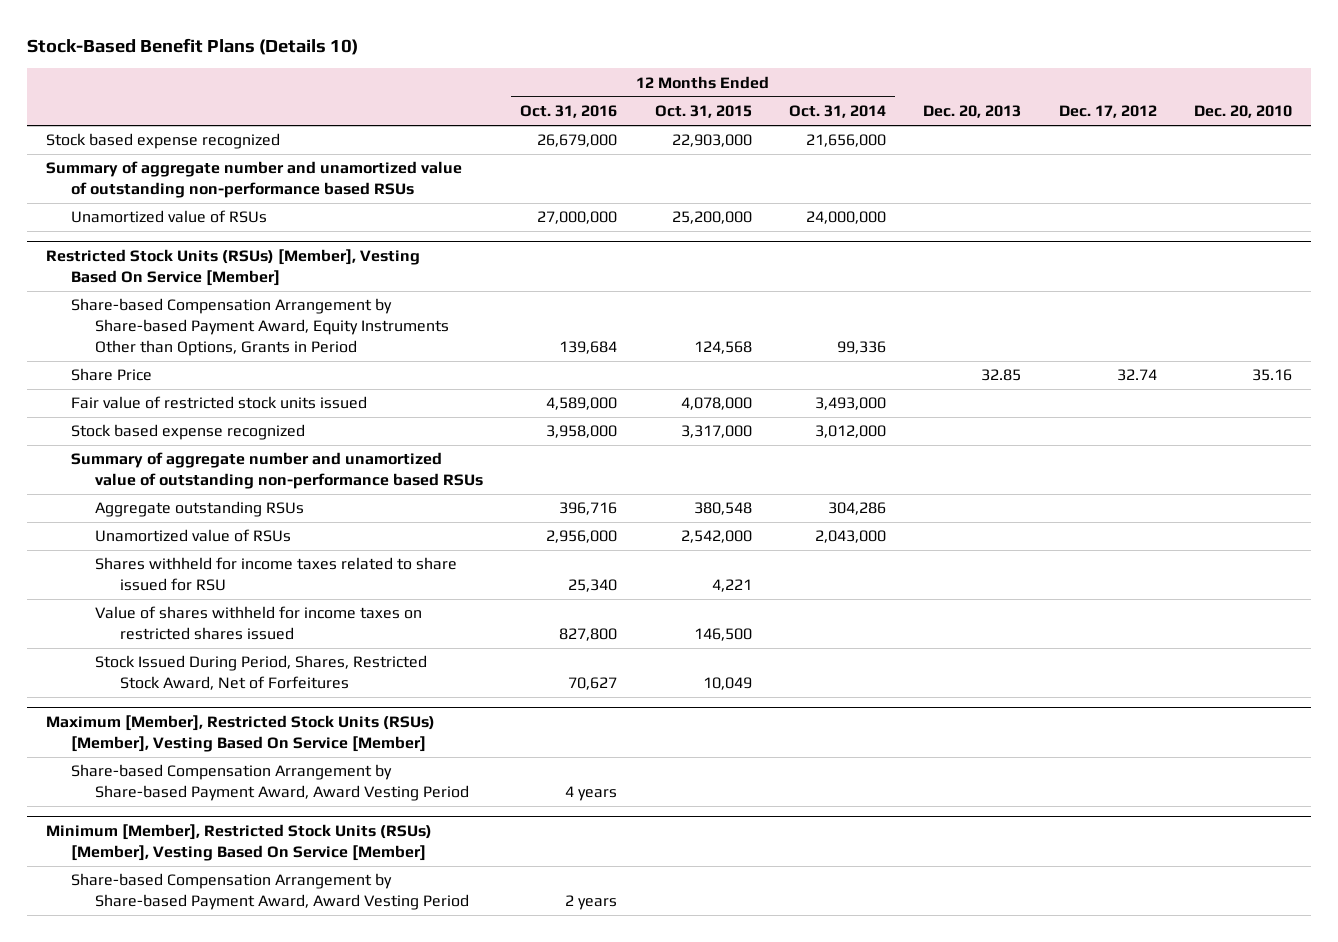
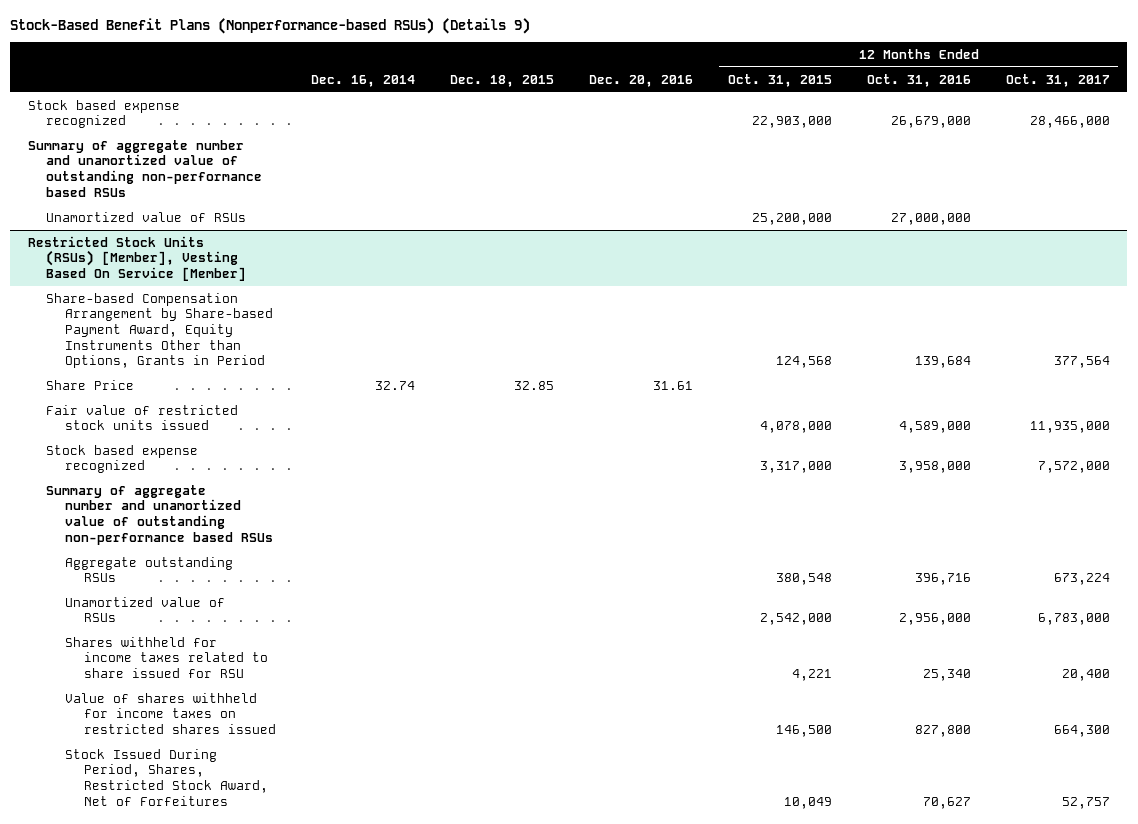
[27,38,359,56] Stock-Based Benefit Plans (Details 10) -> [10,17,531,34] Stock-Based Benefit Plans (Nonperformance-based RSUs) (Details 9)
[789,105,887,119] Oct. 31, 2014 -> none
[923,105,1022,119] Dec. 20, 2013 -> none
[1058,105,1157,119] Dec. 17, 2012 -> none
[1194,105,1293,119] Dec. 20, 2010 -> none
none -> [310,74,415,87] Dec. 16, 2014
none -> [449,74,554,87] Dec. 18, 2015
none -> [588,74,693,87] Dec. 20, 2016
none -> [1005,73,1110,87] Oct. 31, 2017
[45,714,435,752] Maximum [Member], Restricted Stock Units (RSUs) [Member], Vesting Based On Service [Member] -> none
[70,764,470,802] Share-based Compensation Arrangement by Share-based Payment Award, Award Vesting Period -> none
[45,823,432,861] Minimum [Member], Restricted Stock Units (RSUs) [Member], Vesting Based On Service [Member] -> none
[70,873,470,911] Share-based Compensation Arrangement by Share-based Payment Award, Award Vesting Period -> none

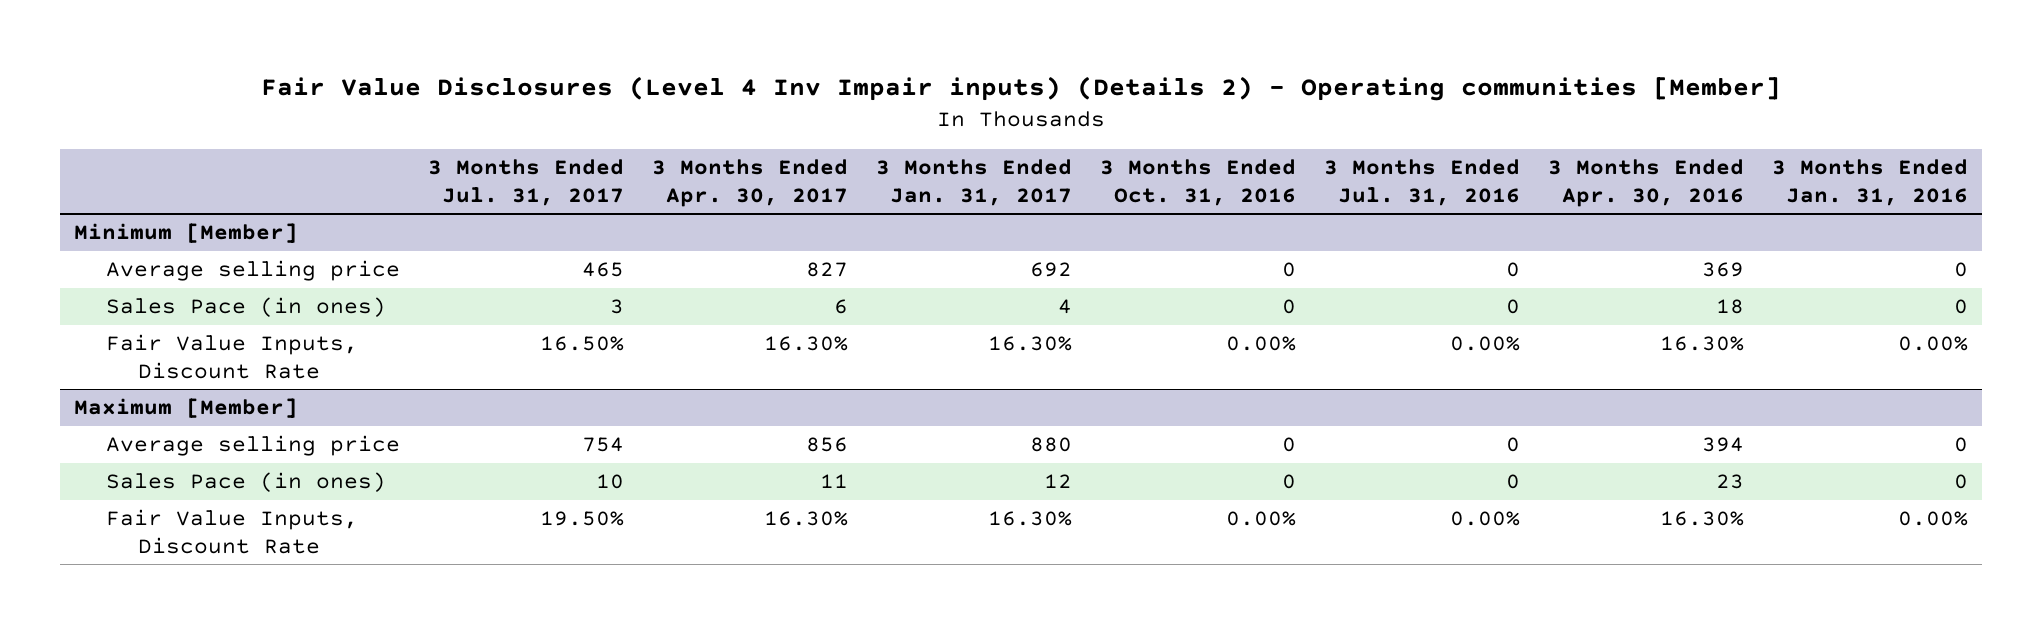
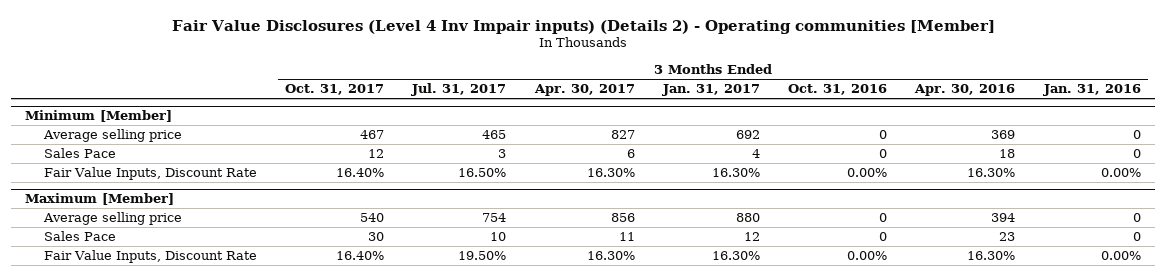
[1323,159,1520,206] 3 Months Ended Jul. 31, 2016 -> none
none -> [285,84,385,96] Oct. 31, 2017
[106,297,387,318] Sales Pace (in ones) -> [44,148,117,159] Sales Pace
[106,472,387,493] Sales Pace (in ones) -> [44,231,117,242] Sales Pace

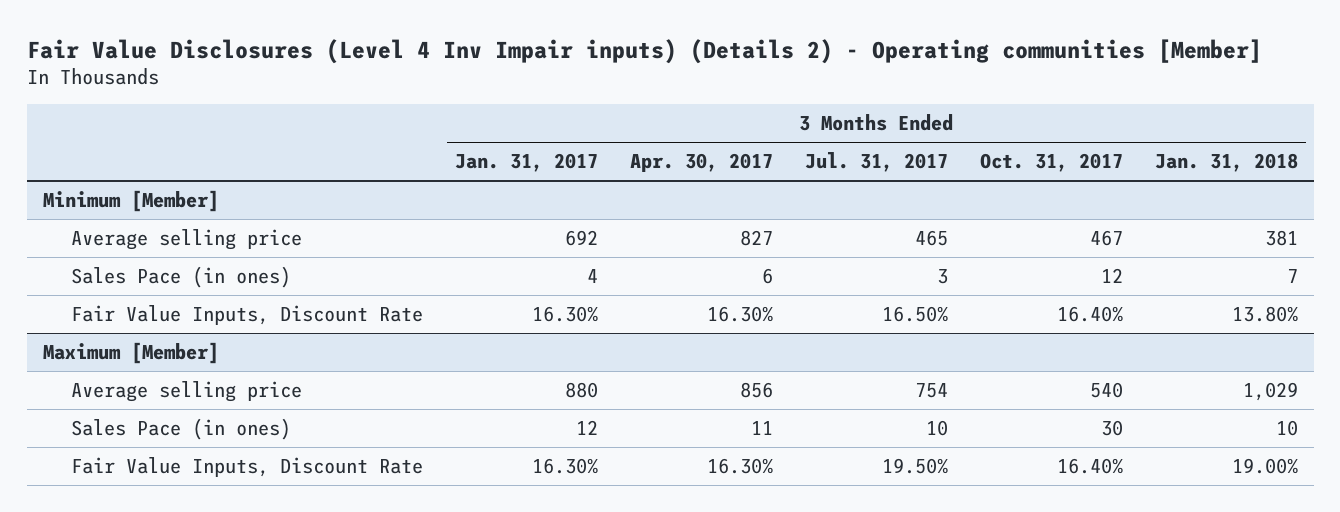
[788,84,888,96] Oct. 31, 2016 -> none
[914,84,1016,97] Apr. 30, 2016 -> none
[1042,84,1141,97] Jan. 31, 2016 -> none
none -> [1154,153,1298,173] Jan. 31, 2018
[44,148,117,159] Sales Pace -> [71,266,292,289] Sales Pace (in ones)
[44,231,117,242] Sales Pace -> [71,418,292,441] Sales Pace (in ones)

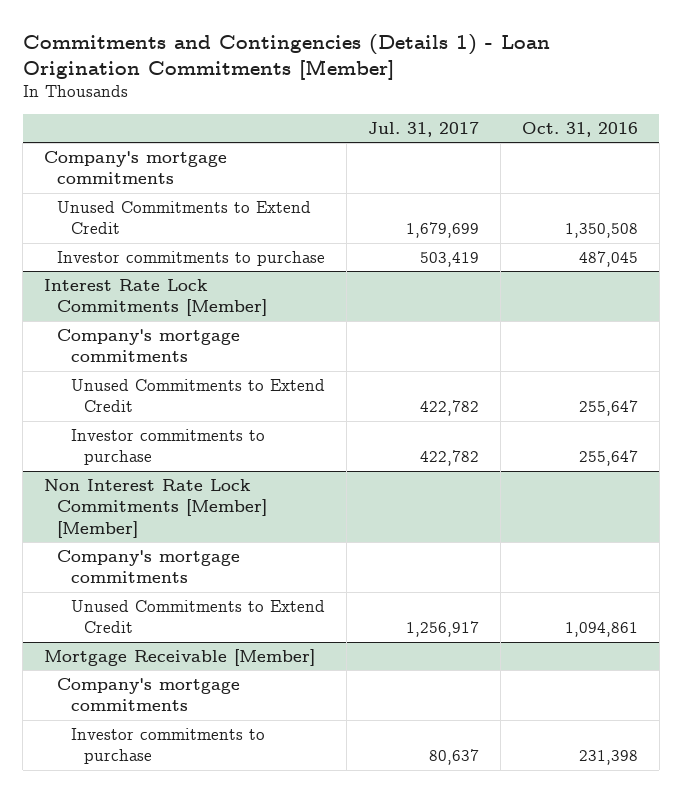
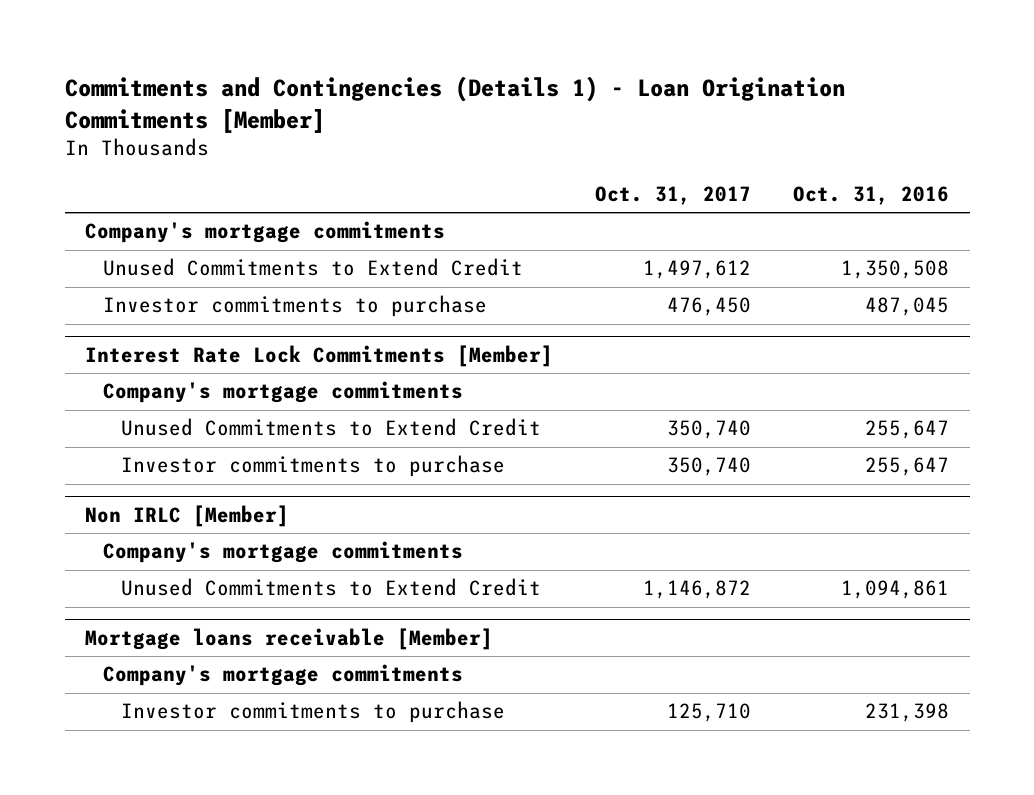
[368,121,480,137] Jul. 31, 2017 -> none
none -> [595,186,752,206] Oct. 31, 2017
[44,479,268,538] Non Interest Rate Lock Commitments [Member] [Member] -> [85,504,290,527] Non IRLC [Member]
[44,649,316,667] Mortgage Receivable [Member] -> [85,627,494,650] Mortgage loans receivable [Member]

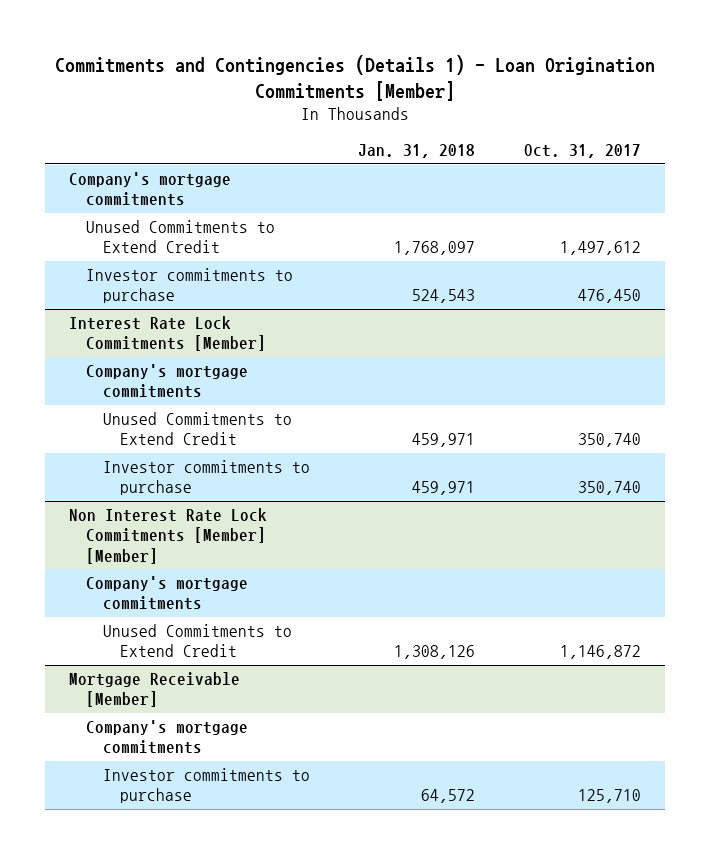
[792,186,949,206] Oct. 31, 2016 -> none
none -> [358,144,476,159] Jan. 31, 2018
[85,504,290,527] Non IRLC [Member] -> [68,508,267,564] Non Interest Rate Lock Commitments [Member] [Member]
[85,627,494,650] Mortgage loans receivable [Member] -> [68,672,240,708] Mortgage Receivable [Member]

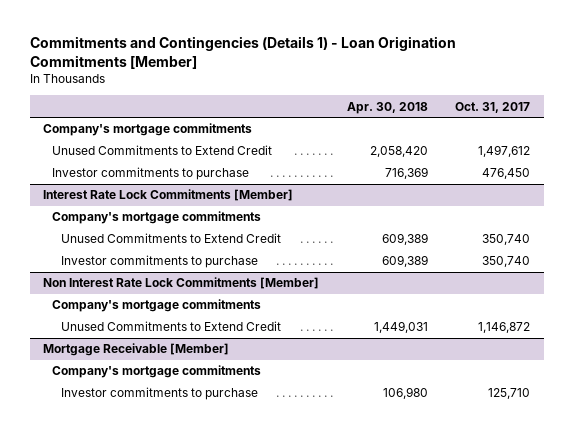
[358,144,476,159] Jan. 31, 2018 -> none
none -> [346,101,428,114] Apr. 30, 2018
[68,508,267,564] Non Interest Rate Lock Commitments [Member] [Member] -> [43,277,320,290] Non Interest Rate Lock Commitments [Member]

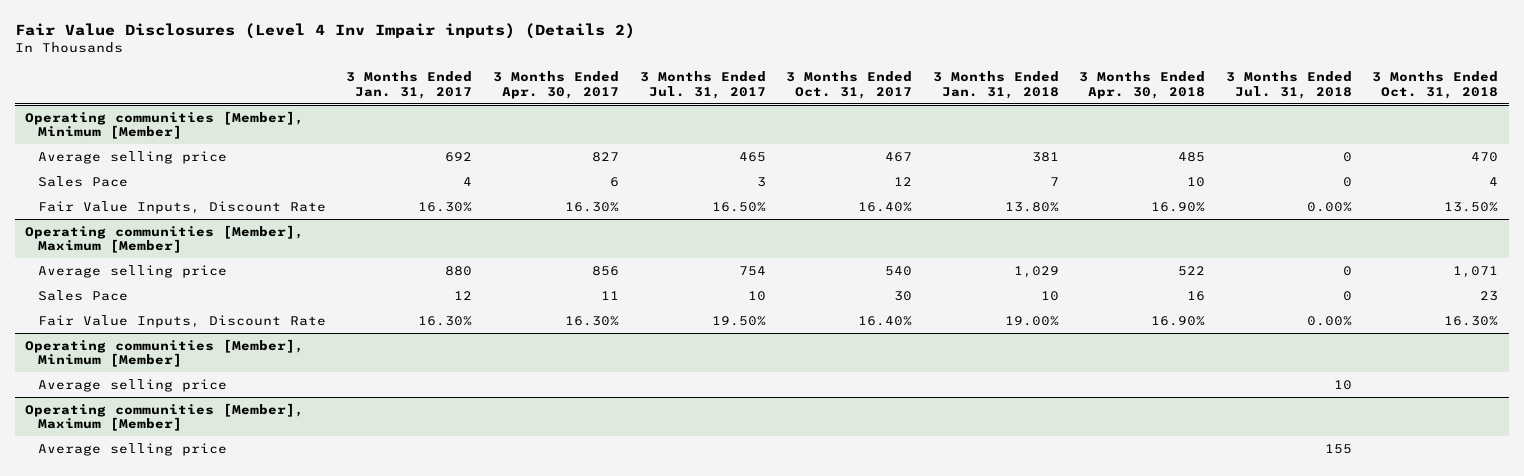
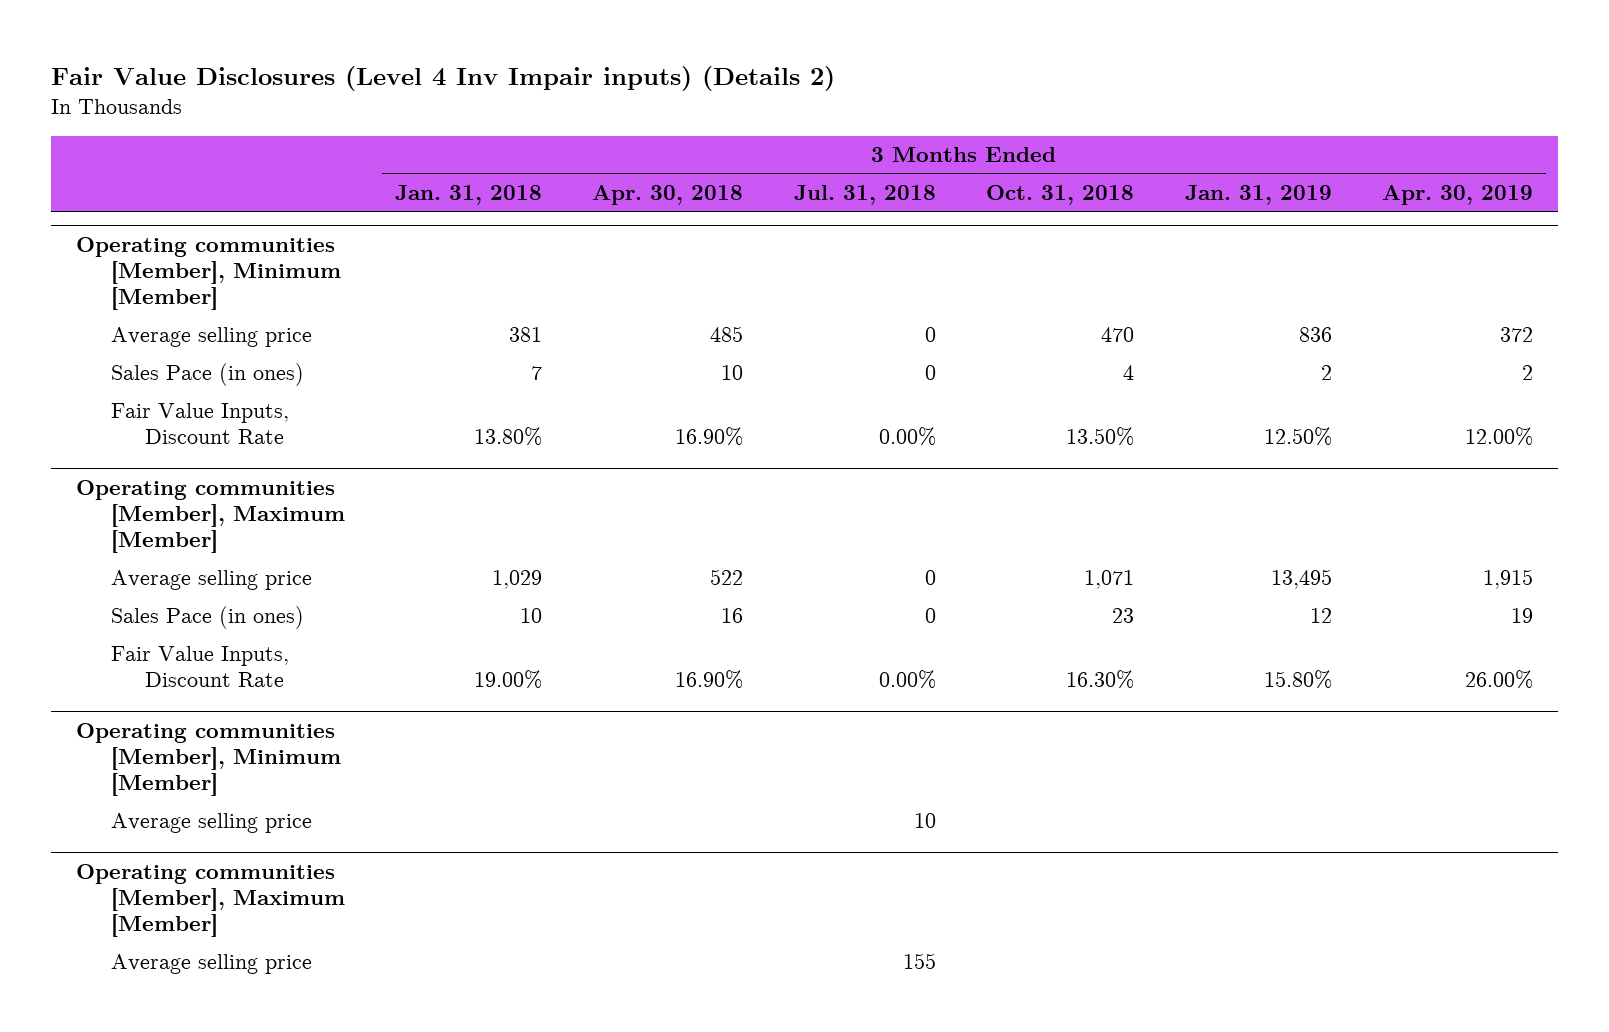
[346,71,473,99] 3 Months Ended Jan. 31, 2017 -> none
[492,71,619,99] 3 Months Ended Apr. 30, 2017 -> none
[639,71,766,99] 3 Months Ended Jul. 31, 2017 -> none
[786,71,913,99] 3 Months Ended Oct. 31, 2017 -> none
none -> [1184,185,1332,206] Jan. 31, 2019
none -> [1381,185,1533,206] Apr. 30, 2019
[37,175,128,187] Sales Pace -> [110,363,304,387] Sales Pace (in ones)
[37,289,128,301] Sales Pace -> [110,606,304,630] Sales Pace (in ones)

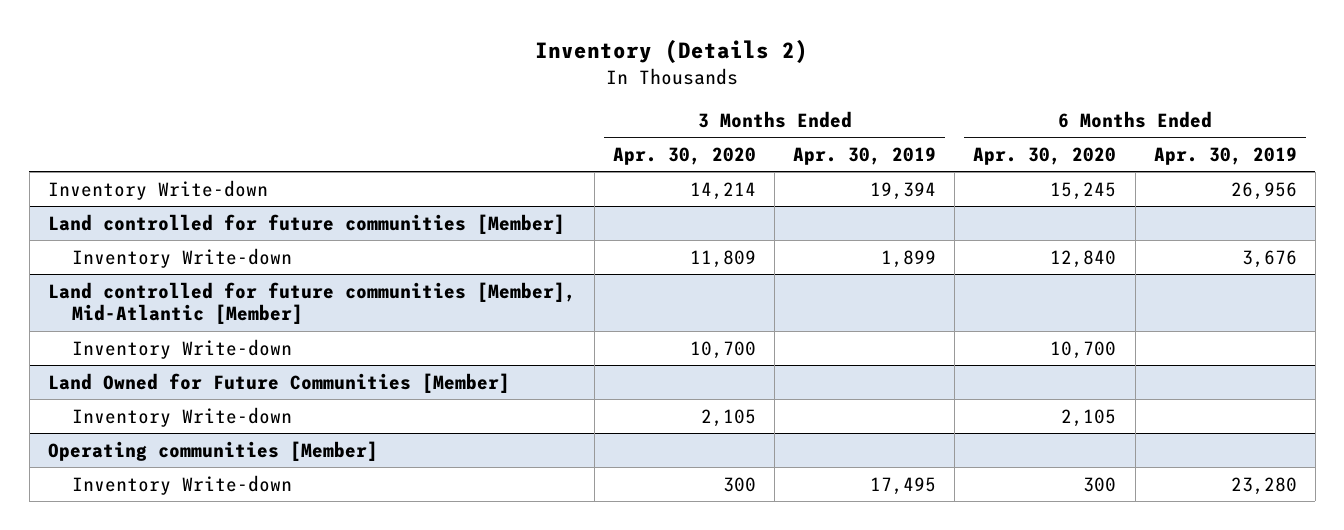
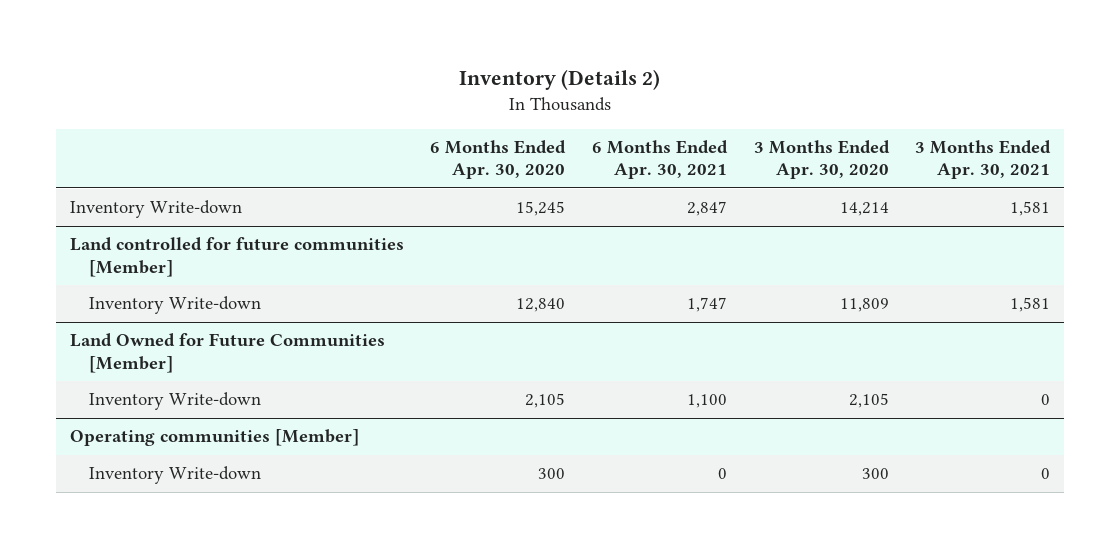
[793,146,937,165] Apr. 30, 2019 -> none
[1153,146,1297,165] Apr. 30, 2019 -> none
none -> [591,140,728,180] 6 Months Ended Apr. 30, 2021
none -> [915,140,1052,180] 3 Months Ended Apr. 30, 2021
[47,281,576,325] Land controlled for future communities [Member], Mid-Atlantic [Member] -> none
[71,338,292,359] Inventory Write-down -> none

